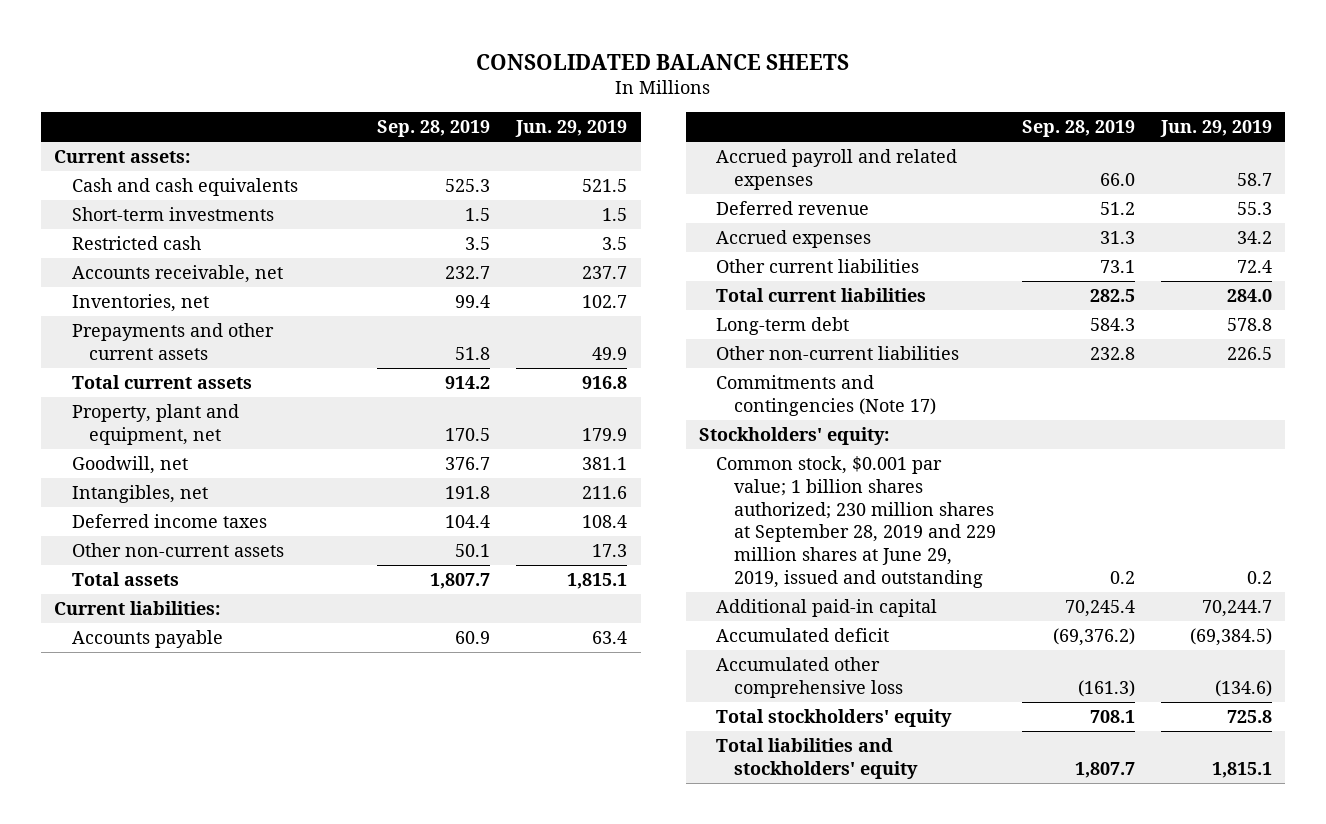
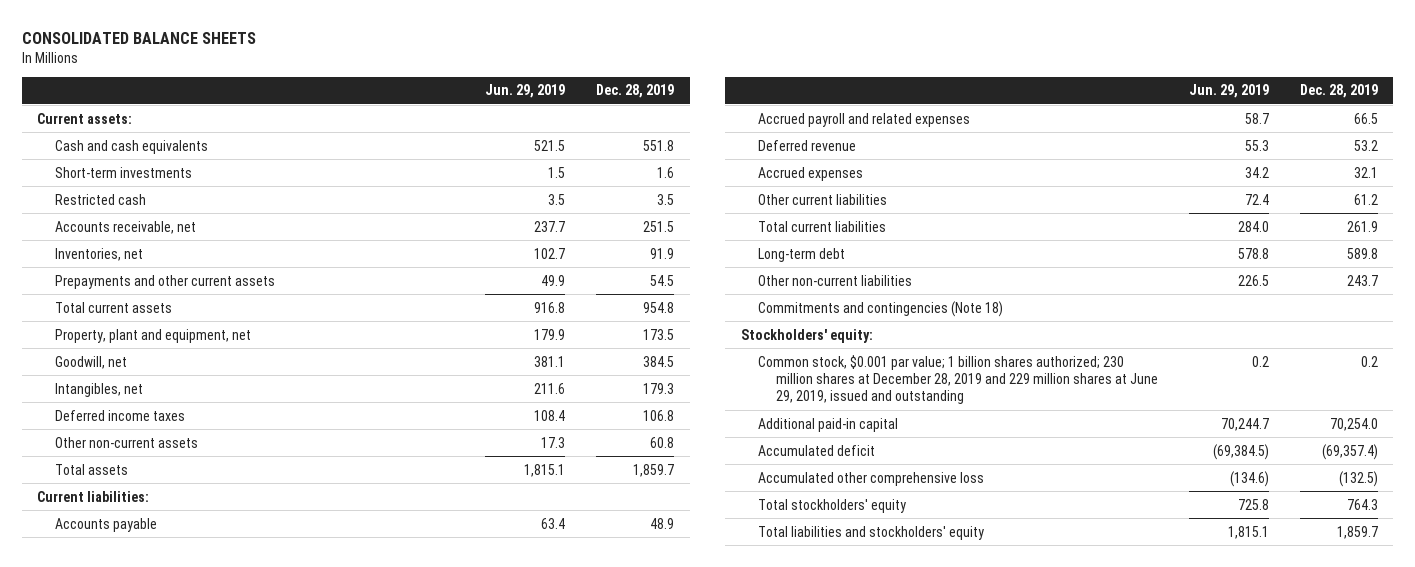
[377,120,491,138] Sep. 28, 2019 -> none
none -> [596,84,675,99] Dec. 28, 2019
[716,375,936,416] Commitments and contingencies (Note 17) -> [758,300,1004,317] Commitments and contingencies (Note 18)
[716,456,996,589] Common stock, $0.001 par value; 1 billion shares authorized; 230 million shares at September 28, 2019 and 229 million shares at June 29, 2019, issued and outstanding -> [758,354,1158,405] Common stock, $0.001 par value; 1 billion shares authorized; 230 million shares at December 28, 2019 and 229 million shares at June 29, 2019, issued and outstanding

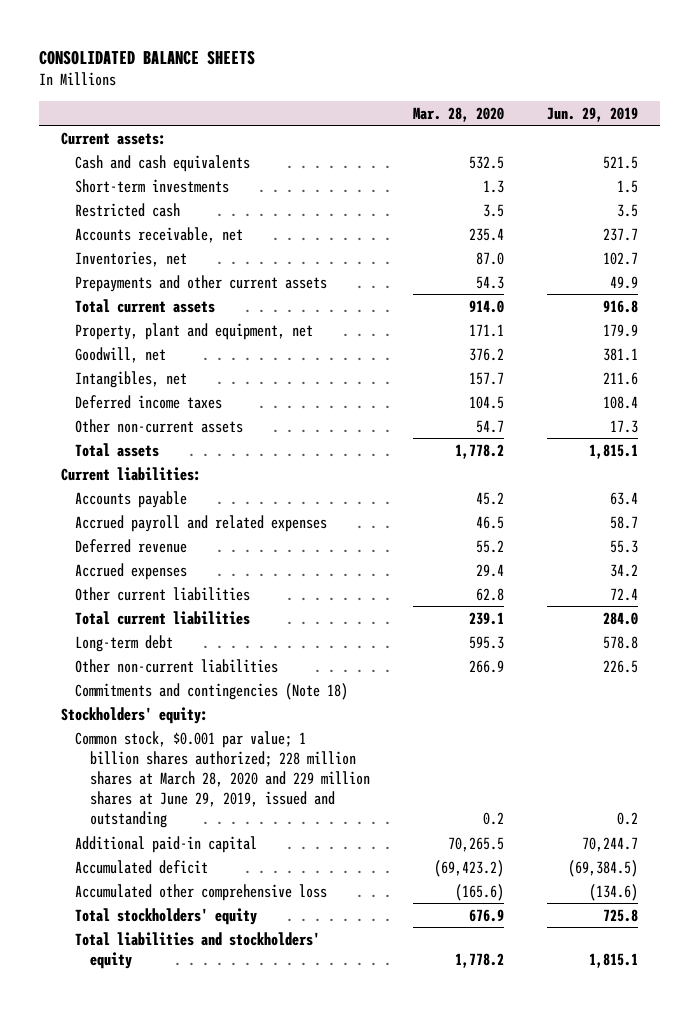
[596,84,675,99] Dec. 28, 2019 -> none
none -> [413,106,505,122] Mar. 28, 2020
[758,354,1158,405] Common stock, $0.001 par value; 1 billion shares authorized; 230 million shares at December 28, 2019 and 229 million shares at June 29, 2019, issued and outstanding -> [75,730,370,829] Common stock, $0.001 par value; 1 billion shares authorized; 228 million shares at March 28, 2020 and 229 million shares at June 29, 2019, issued and outstanding

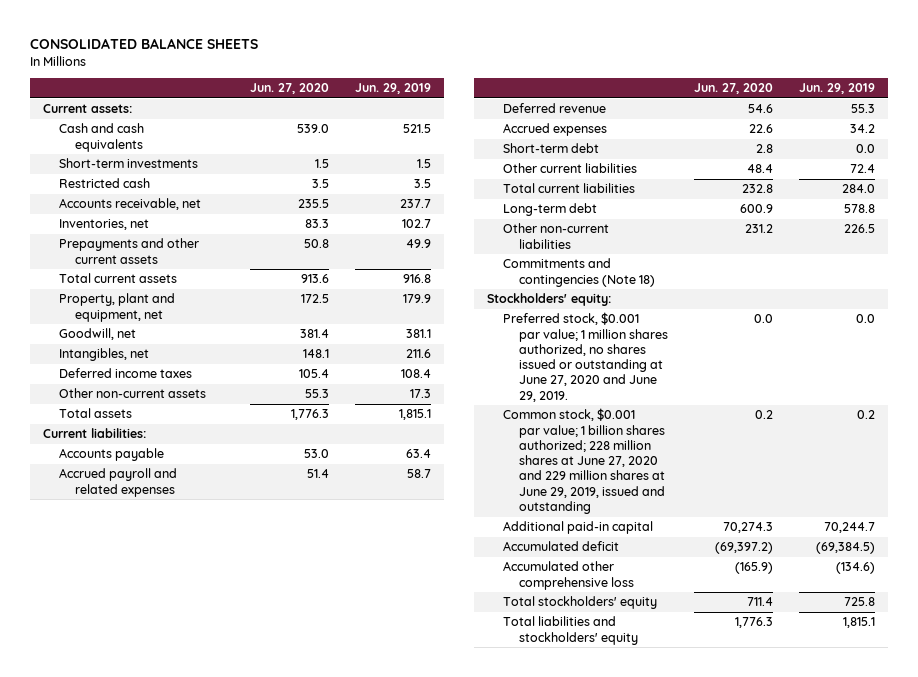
[413,106,505,122] Mar. 28, 2020 -> none
none -> [249,83,329,95] Jun. 27, 2020
none -> [503,143,600,154] Short-term debt
none -> [503,312,669,402] Preferred stock, $0.001 par value; 1 million shares authorized, no shares issued or outstanding at June 27, 2020 and June 29, 2019.
[75,730,370,829] Common stock, $0.001 par value; 1 billion shares authorized; 228 million shares at March 28, 2020 and 229 million shares at June 29, 2019, issued and outstanding -> [503,408,666,515] Common stock, $0.001 par value; 1 billion shares authorized; 228 million shares at June 27, 2020 and 229 million shares at June 29, 2019, issued and outstanding

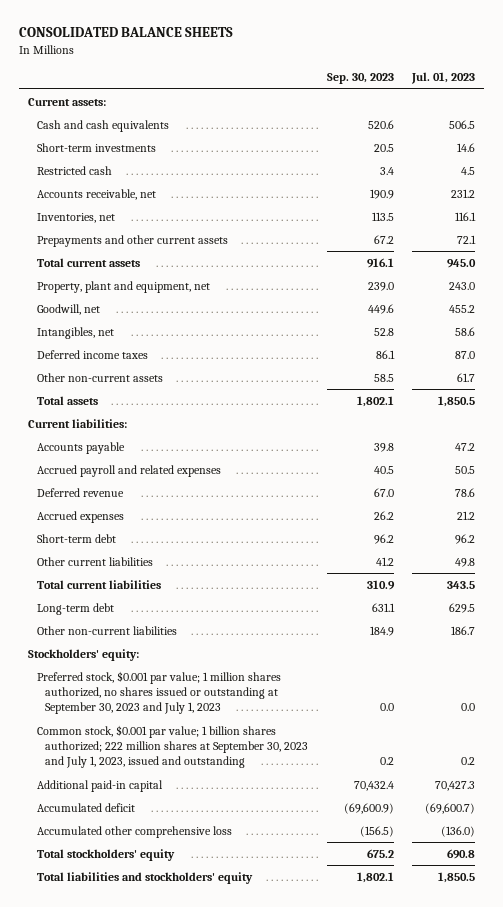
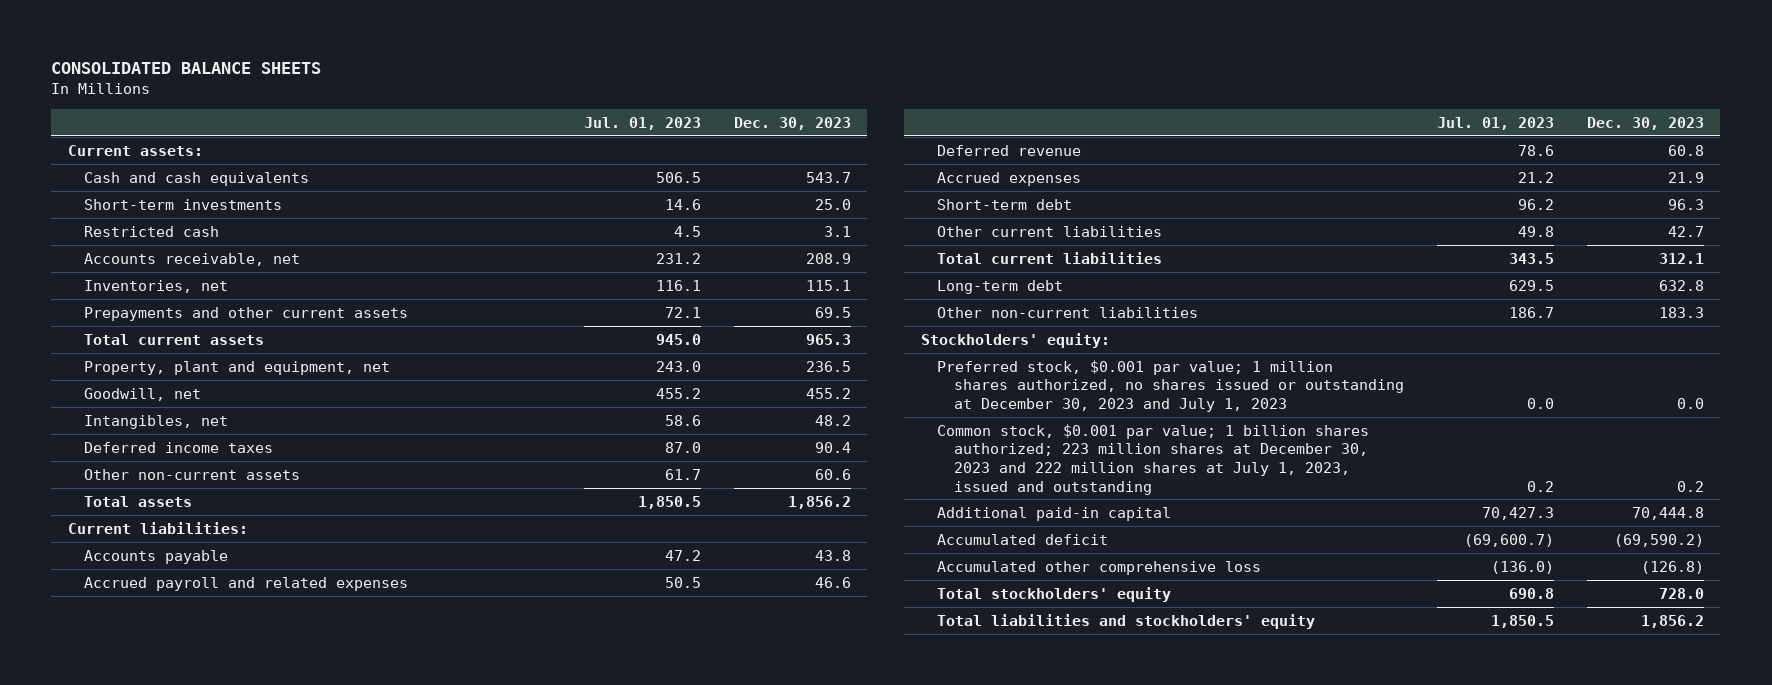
[326,73,394,85] Sep. 30, 2023 -> none
none -> [733,116,851,130] Dec. 30, 2023
[36,670,281,715] Preferred stock, $0.001 par value; 1 million shares authorized, no shares issued or outstanding at September 30, 2023 and July 1, 2023 -> [937,359,1405,412] Preferred stock, $0.001 par value; 1 million shares authorized, no shares issued or outstanding at December 30, 2023 and July 1, 2023
[36,724,309,769] Common stock, $0.001 par value; 1 billion shares authorized; 222 million shares at September 30, 2023 and July 1, 2023, issued and outstanding -> [937,423,1370,495] Common stock, $0.001 par value; 1 billion shares authorized; 223 million shares at December 30, 2023 and 222 million shares at July 1, 2023, issued and outstanding

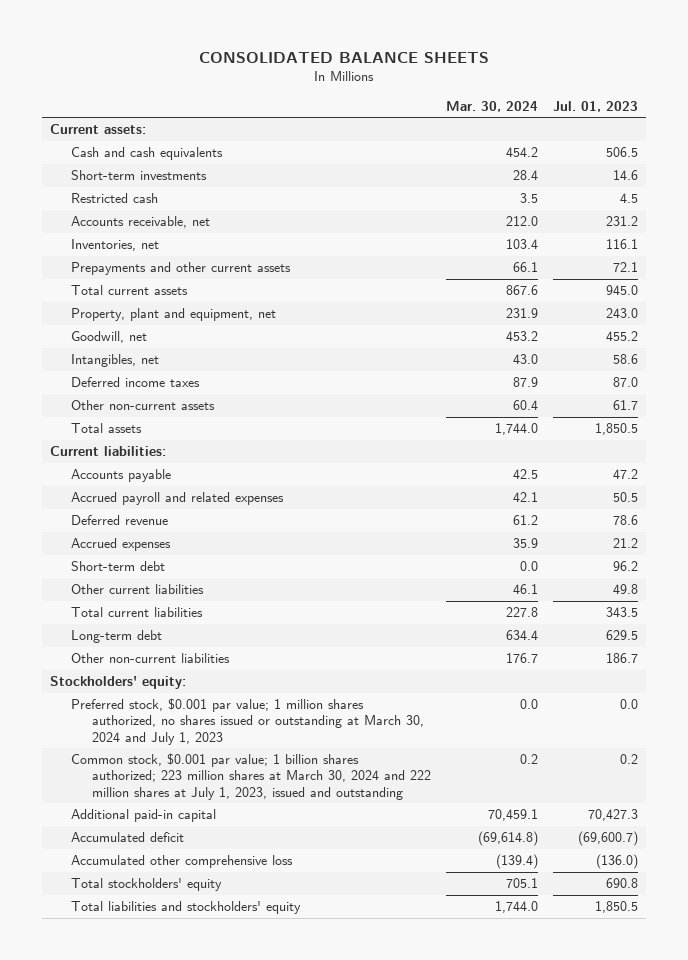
[733,116,851,130] Dec. 30, 2023 -> none
none -> [446,100,539,112] Mar. 30, 2024
[937,359,1405,412] Preferred stock, $0.001 par value; 1 million shares authorized, no shares issued or outstanding at December 30, 2023 and July 1, 2023 -> [70,697,425,745] Preferred stock, $0.001 par value; 1 million shares authorized, no shares issued or outstanding at March 30, 2024 and July 1, 2023
[937,423,1370,495] Common stock, $0.001 par value; 1 billion shares authorized; 223 million shares at December 30, 2023 and 222 million shares at July 1, 2023, issued and outstanding -> [70,752,432,800] Common stock, $0.001 par value; 1 billion shares authorized; 223 million shares at March 30, 2024 and 222 million shares at July 1, 2023, issued and outstanding

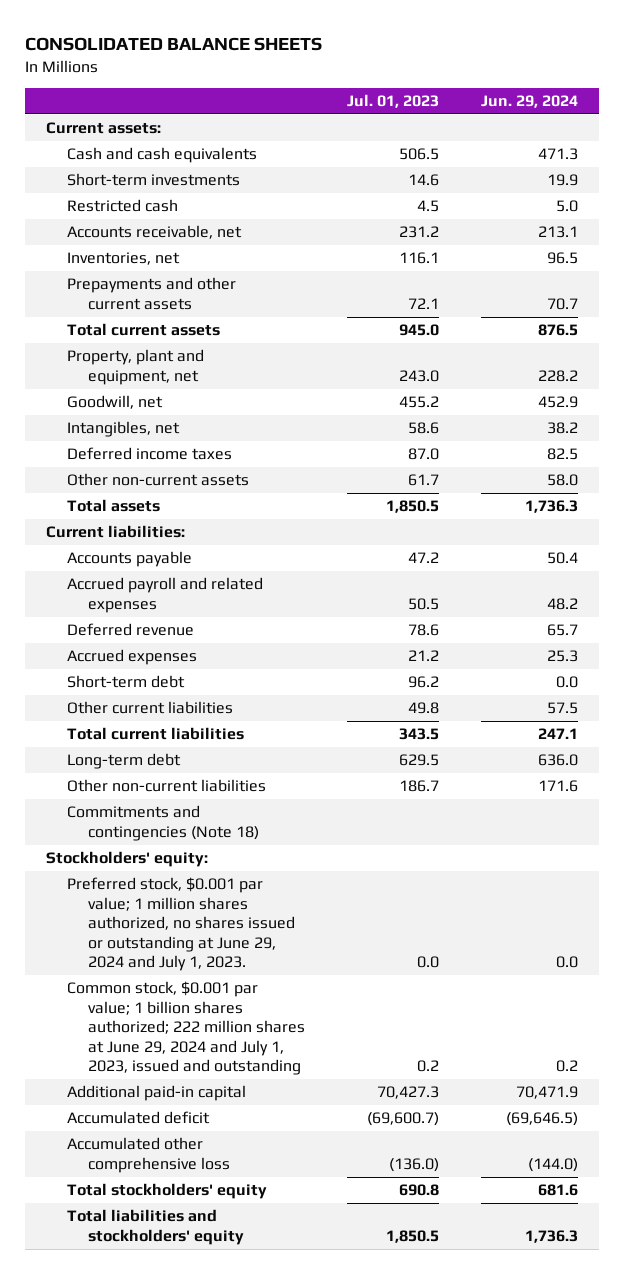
[446,100,539,112] Mar. 30, 2024 -> none
none -> [481,94,579,108] Jun. 29, 2024
none -> [67,805,259,841] Commitments and contingencies (Note 18)
[70,697,425,745] Preferred stock, $0.001 par value; 1 million shares authorized, no shares issued or outstanding at March 30, 2024 and July 1, 2023 -> [67,877,295,972] Preferred stock, $0.001 par value; 1 million shares authorized, no shares issued or outstanding at June 29, 2024 and July 1, 2023.
[70,752,432,800] Common stock, $0.001 par value; 1 billion shares authorized; 223 million shares at March 30, 2024 and 222 million shares at July 1, 2023, issued and outstanding -> [67,981,305,1076] Common stock, $0.001 par value; 1 billion shares authorized; 222 million shares at June 29, 2024 and July 1, 2023, issued and outstanding

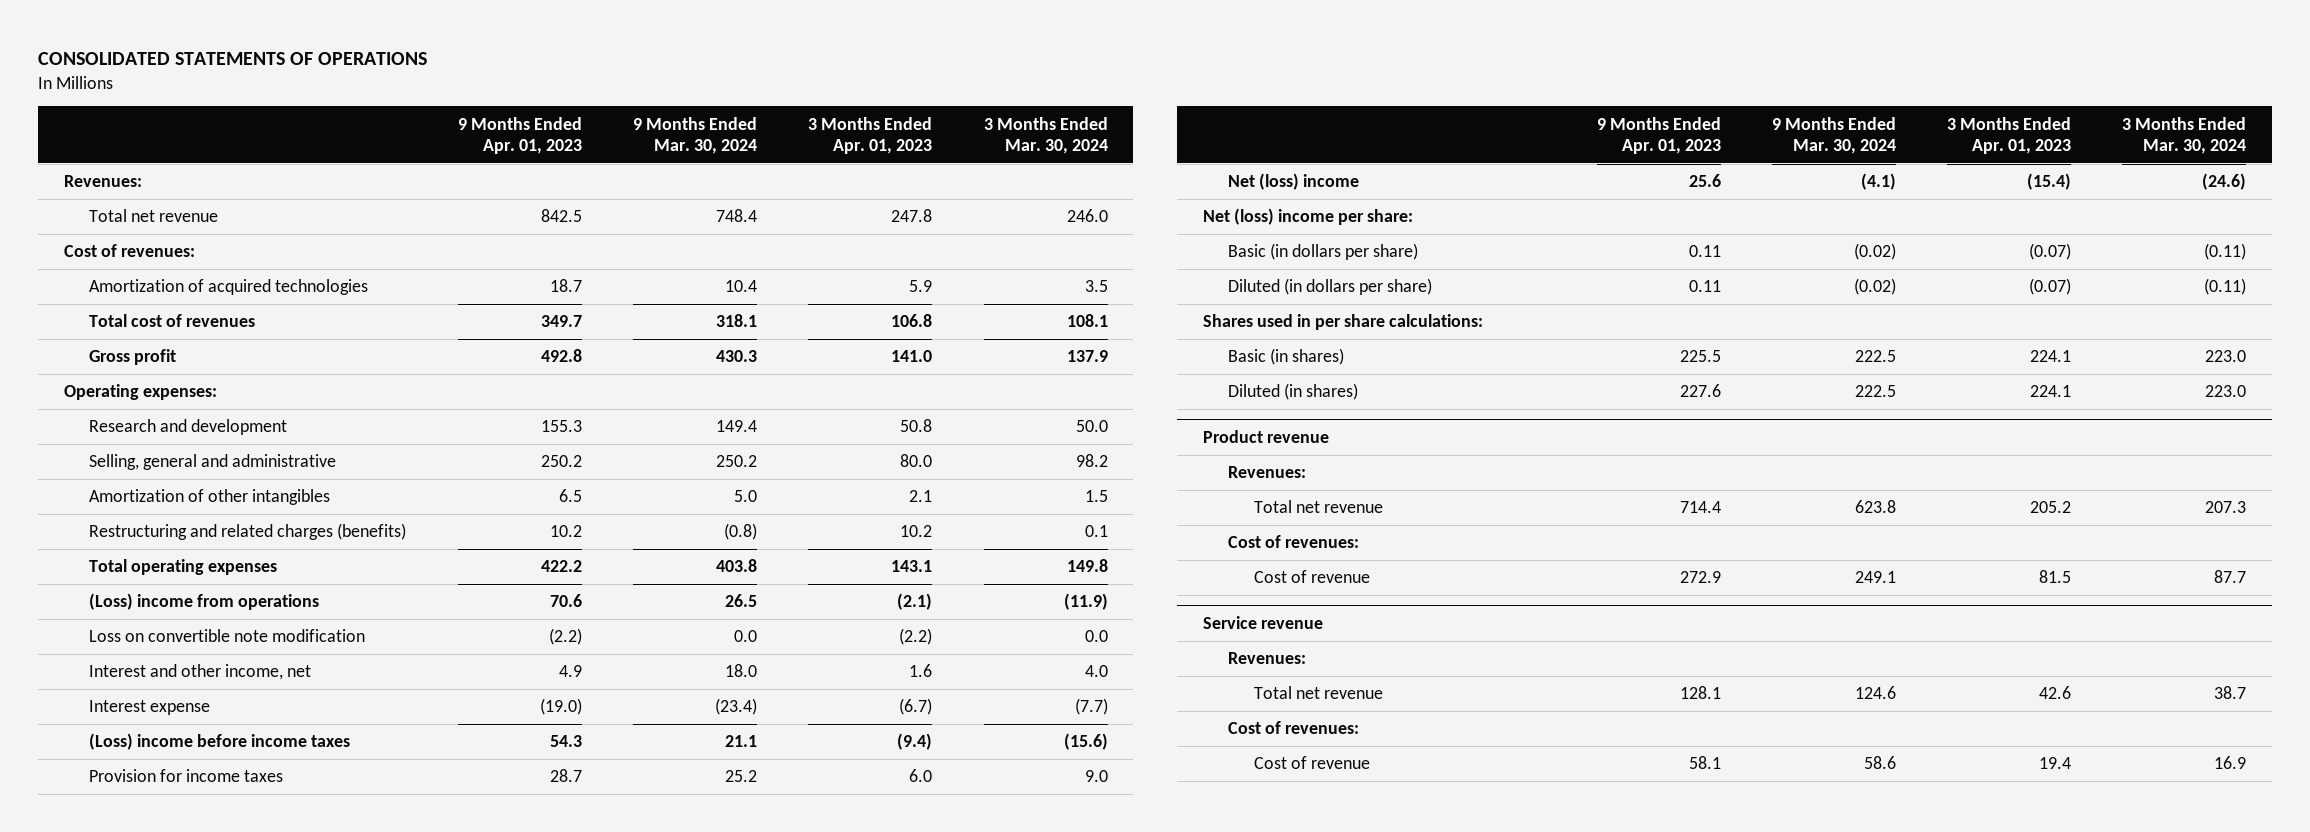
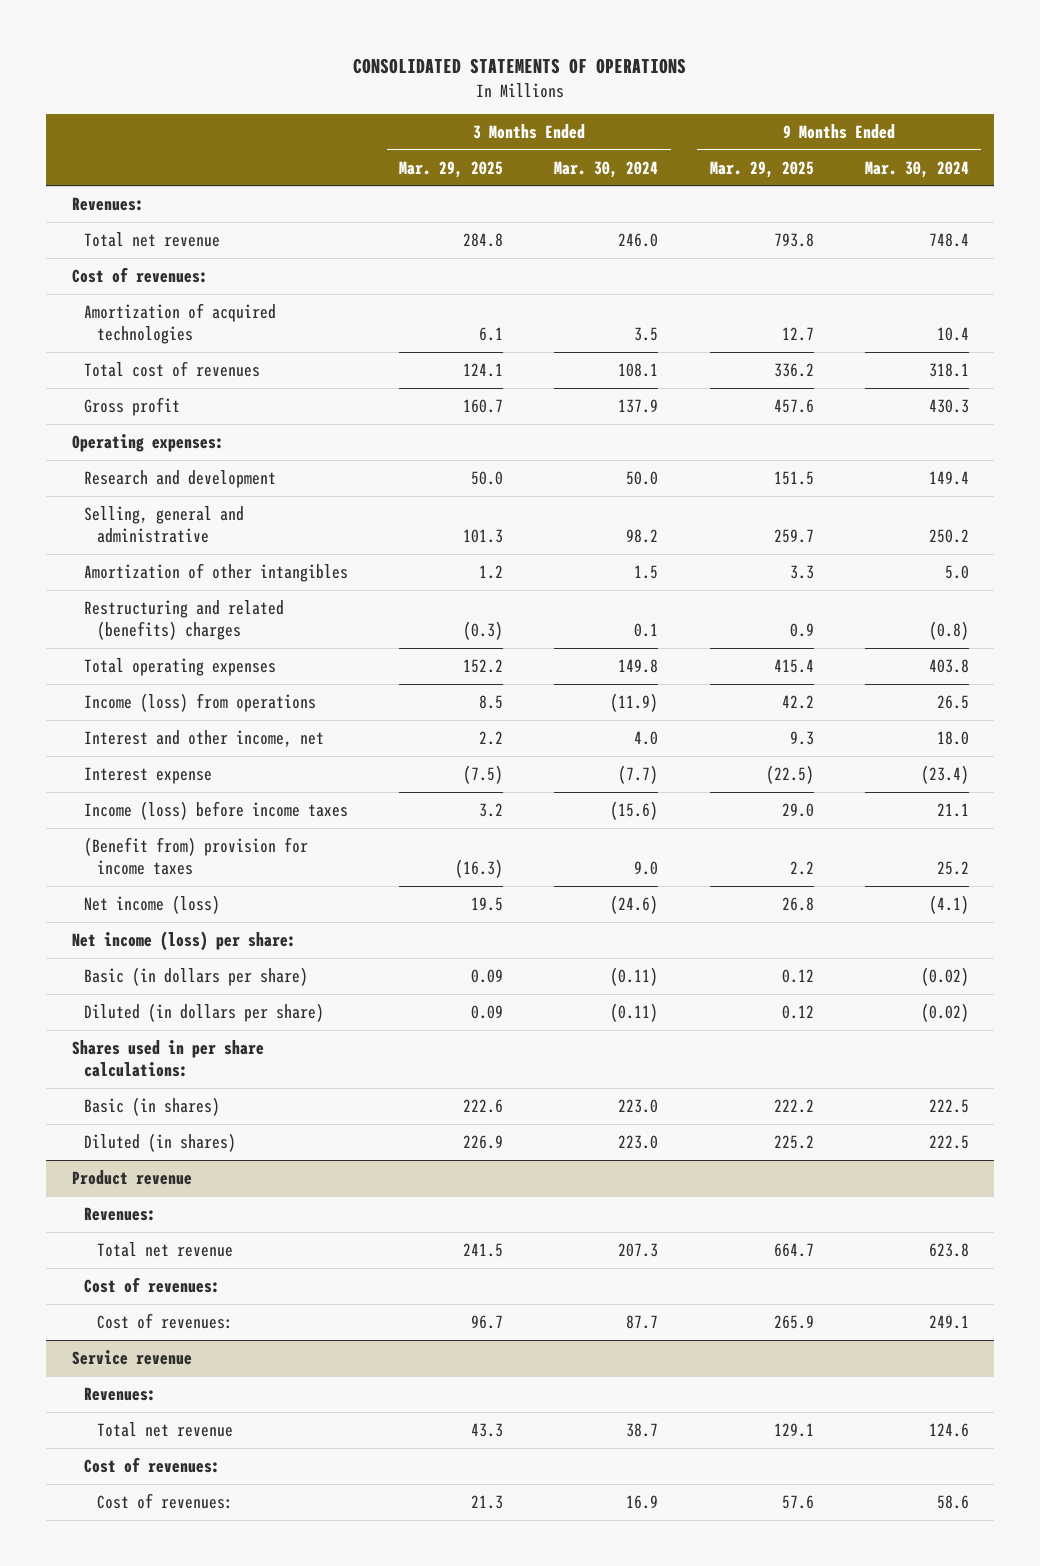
[457,116,582,154] 9 Months Ended Apr. 01, 2023 -> none
[808,116,933,154] 3 Months Ended Apr. 01, 2023 -> none
none -> [399,160,504,178] Mar. 29, 2025
none -> [709,160,814,178] Mar. 29, 2025
[89,523,407,541] Restructuring and related charges (benefits) -> [84,599,285,641] Restructuring and related (benefits) charges
[89,629,366,643] Loss on convertible note modification -> none
[89,593,320,611] (Loss) income from operations -> [84,692,317,712] Income (loss) from operations
[89,733,351,751] (Loss) income before income taxes -> [84,800,349,820] Income (loss) before income taxes
[89,769,284,783] Provision for income taxes -> [84,836,309,876] (Benefit from) provision for income taxes
[1228,173,1360,191] Net (loss) income -> [84,894,221,914] Net income (loss)
[1202,208,1413,226] Net (loss) income per share: -> [71,930,296,951] Net income (loss) per share:
[1253,570,1370,584] Cost of revenue -> [96,1312,233,1329] Cost of revenues:
[1253,756,1370,770] Cost of revenue -> [96,1492,233,1509] Cost of revenues:

